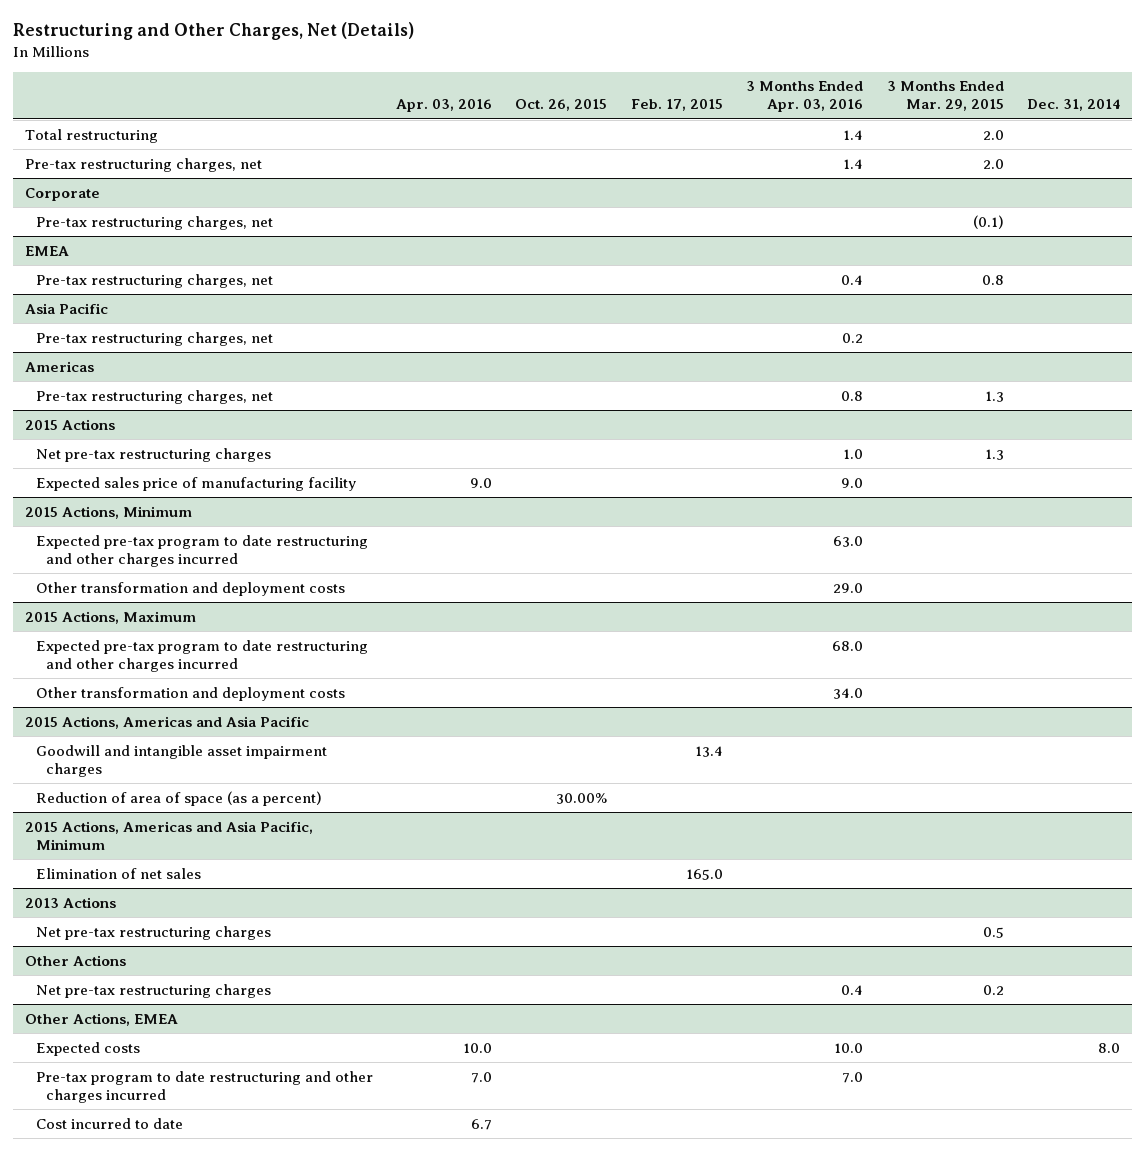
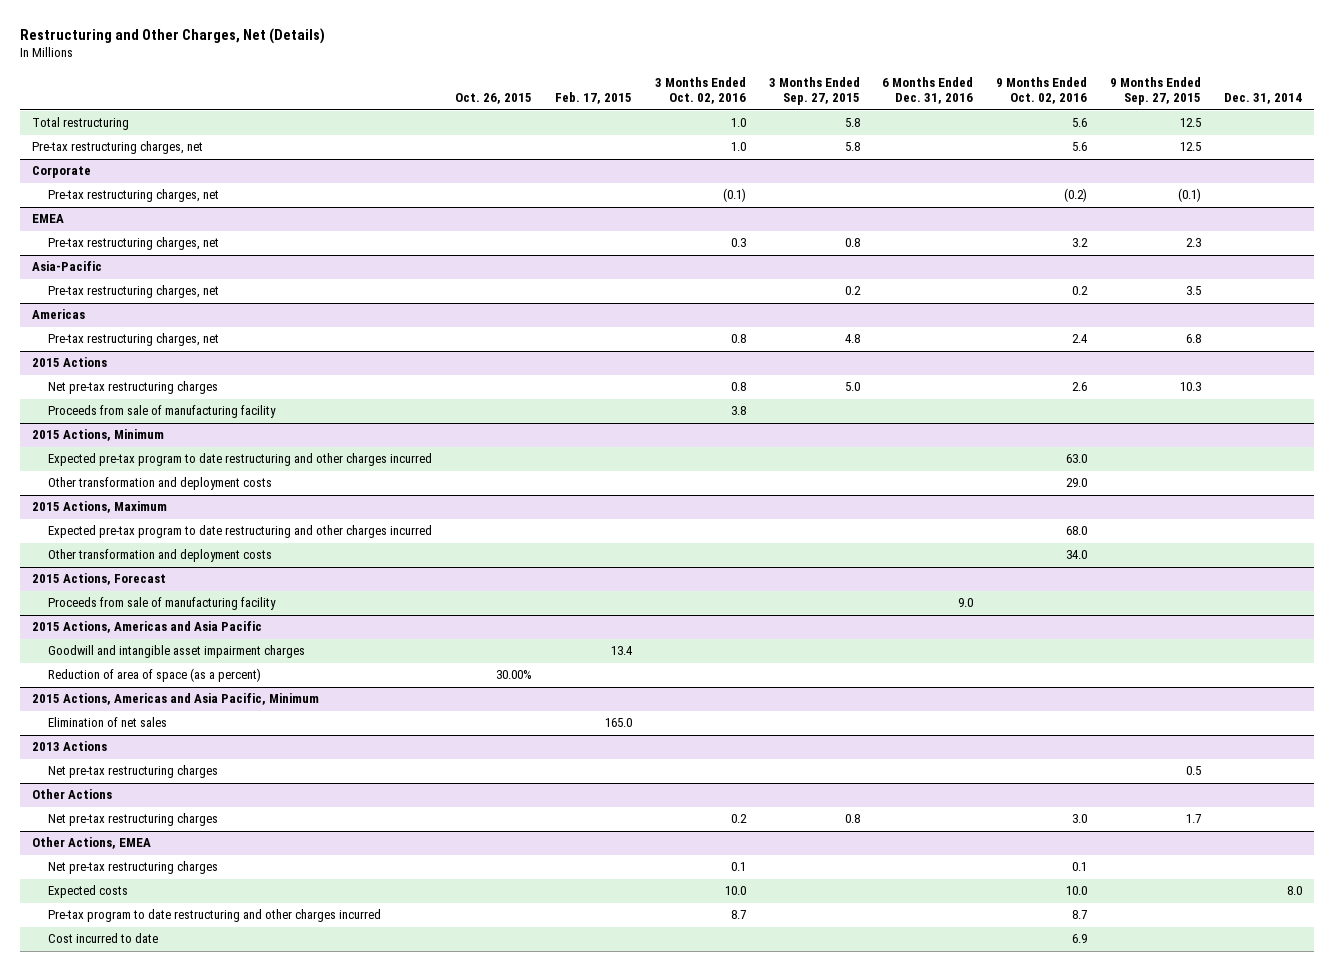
[396,99,493,113] Apr. 03, 2016 -> none
[746,81,864,113] 3 Months Ended Apr. 03, 2016 -> none
[886,81,1004,112] 3 Months Ended Mar. 29, 2015 -> none
none -> [654,76,746,105] 3 Months Ended Oct. 02, 2016
none -> [768,76,860,106] 3 Months Ended Sep. 27, 2015
none -> [882,76,974,105] 6 Months Ended Dec. 31, 2016
none -> [996,76,1088,105] 9 Months Ended Oct. 02, 2016
none -> [1110,76,1202,106] 9 Months Ended Sep. 27, 2015
[24,302,108,314] Asia Pacific -> [31,261,102,272] Asia-Pacific
[35,476,356,491] Expected sales price of manufacturing facility -> none
none -> [47,405,276,419] Proceeds from sale of manufacturing facility
none -> [31,573,166,586] 2015 Actions, Forecast
none -> [47,597,276,611] Proceeds from sale of manufacturing facility
none -> [47,861,218,875] Net pre-tax restructuring charges

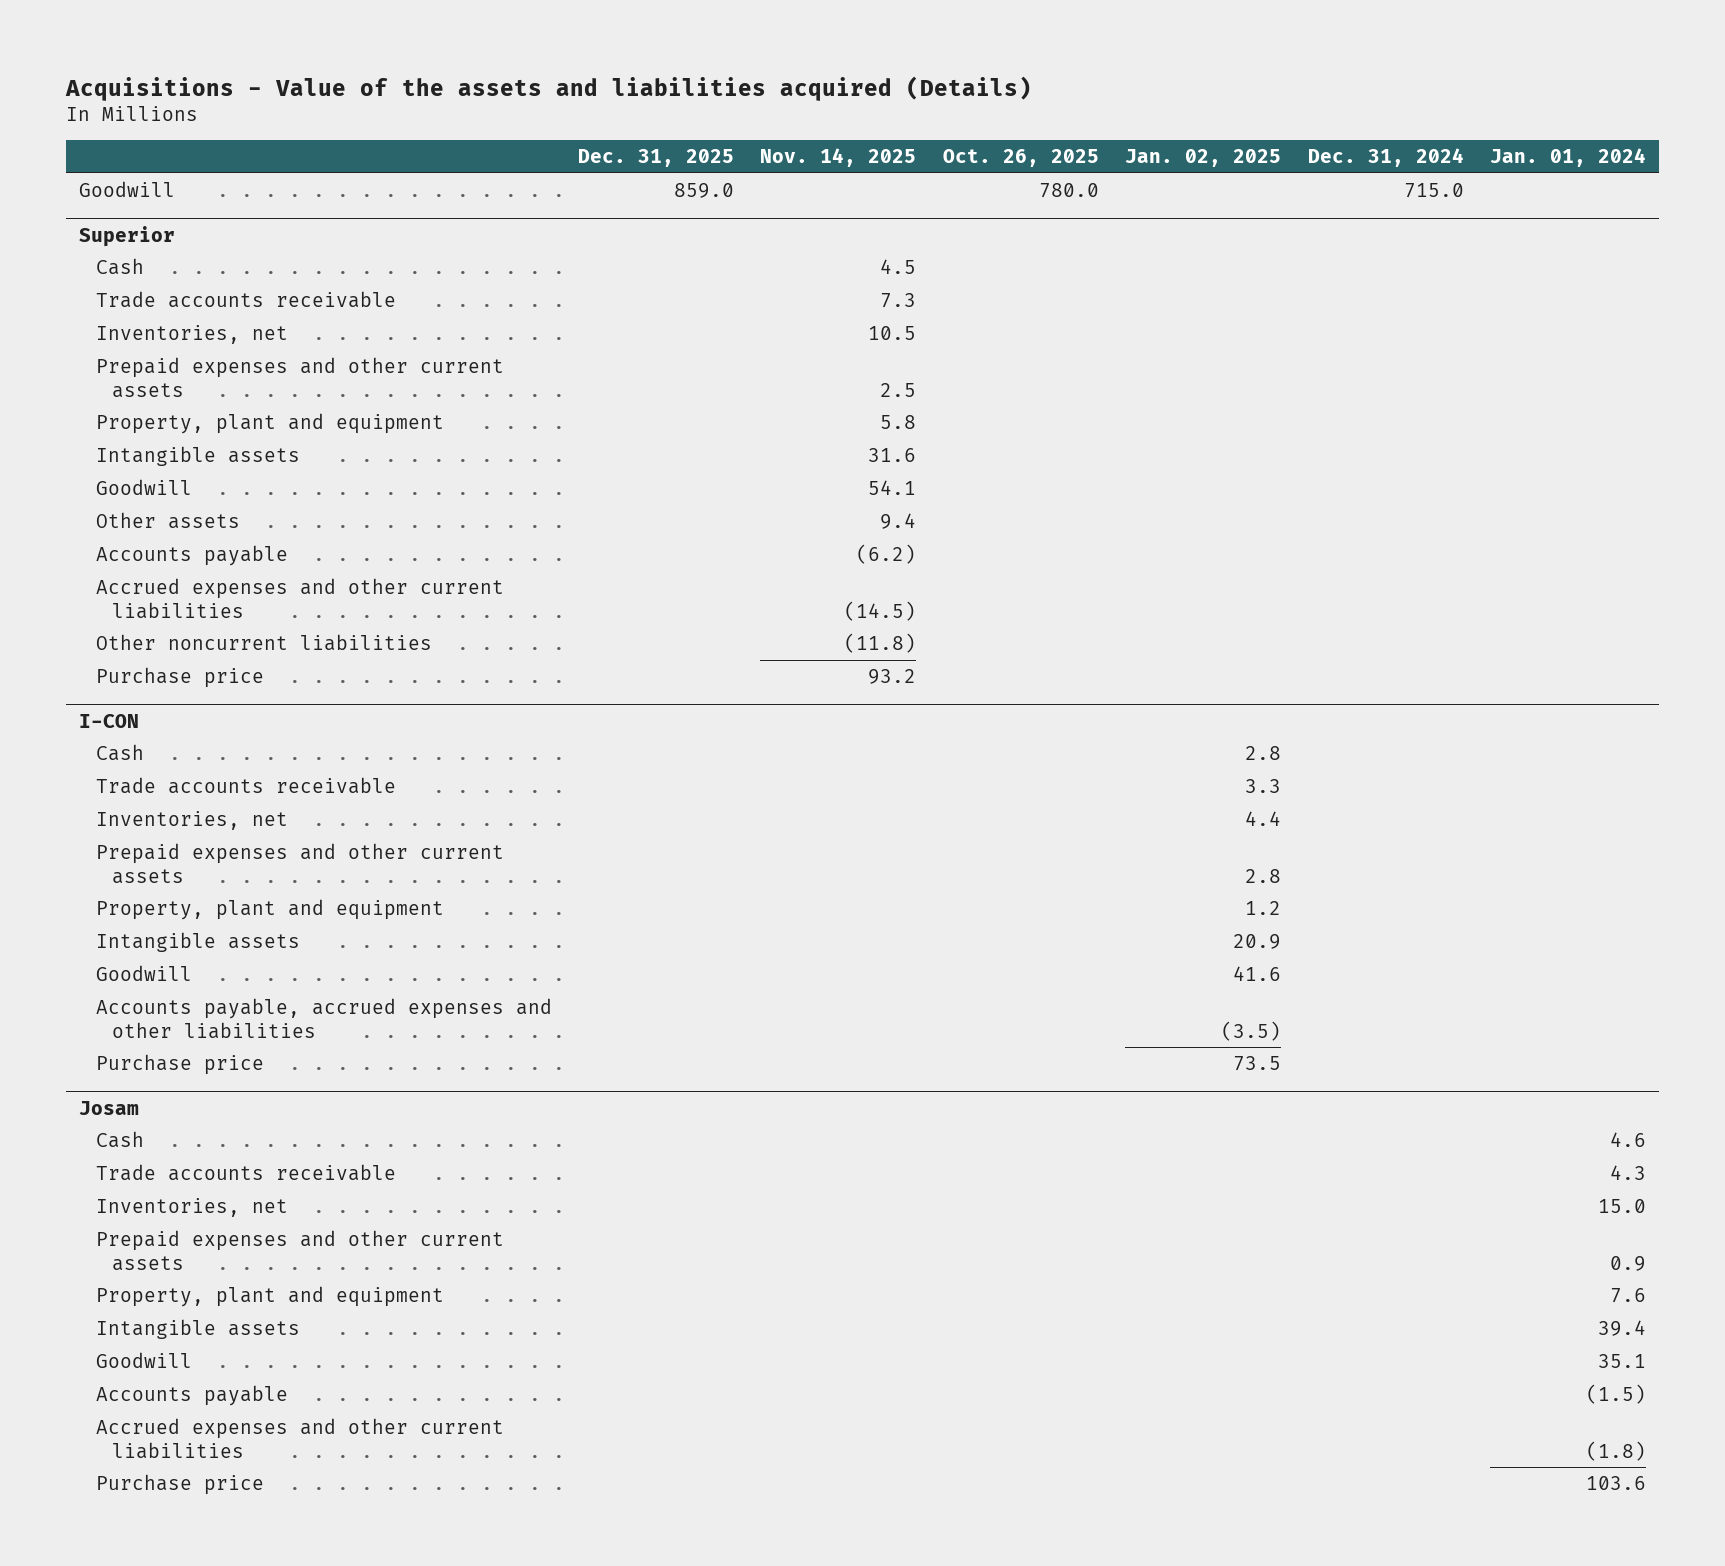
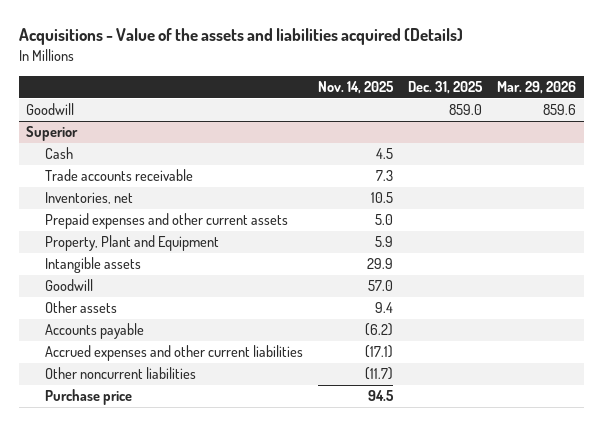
[942,149,1099,168] Oct. 26, 2025 -> none
[1125,149,1282,168] Jan. 02, 2025 -> none
[1307,148,1464,168] Dec. 31, 2024 -> none
[1489,148,1646,168] Jan. 01, 2024 -> none
none -> [497,81,577,95] Mar. 29, 2026
[880,382,917,397] 2.5 -> [375,214,394,226] 5.0
[95,412,444,434] Property, plant and equipment -> [45,235,220,252] Property, Plant and Equipment
[880,414,917,429] 5.8 -> [375,236,394,248] 5.9
[868,447,917,462] 31.6 -> [367,258,394,270] 29.9
[868,479,917,495] 54.1 -> [368,280,394,292] 57.0
[79,713,140,728] I-CON -> none
[95,743,144,761] Cash -> none
[95,776,396,794] Trade accounts receivable -> none
[95,810,288,830] Inventories, net -> none
[95,842,504,884] Prepaid expenses and other current assets -> none
[95,898,444,920] Property, plant and equipment -> none
[95,931,300,952] Intangible assets -> none
[95,964,192,981] Goodwill -> none
[95,997,552,1039] Accounts payable, accrued expenses and other liabilities -> none
[95,1053,264,1075] Purchase price -> none
[79,1100,140,1115] Josam -> none
[95,1130,144,1148] Cash -> none
[95,1163,396,1181] Trade accounts receivable -> none
[95,1197,288,1217] Inventories, net -> none
[95,1229,504,1271] Prepaid expenses and other current assets -> none
[95,1285,444,1307] Property, plant and equipment -> none
[95,1318,300,1339] Intangible assets -> none
[95,1351,192,1368] Goodwill -> none
[95,1384,288,1406] Accounts payable -> none
[95,1417,504,1459] Accrued expenses and other current liabilities -> none
[95,1473,264,1495] Purchase price -> none
[844,600,917,621] (14.5) -> [365,345,394,359] (17.1)
[844,632,917,653] (11.8) -> [365,367,394,381] (11.7)
[868,668,917,684] 93.2 -> [368,390,395,402] 94.5

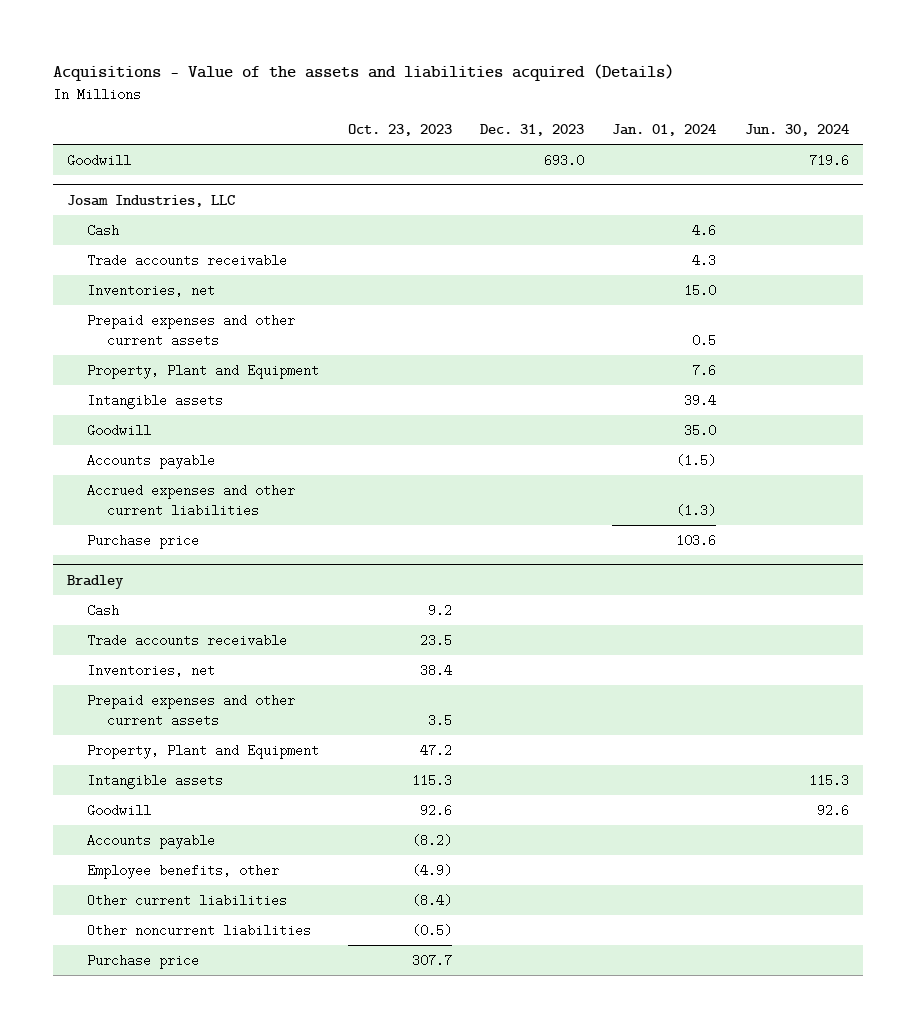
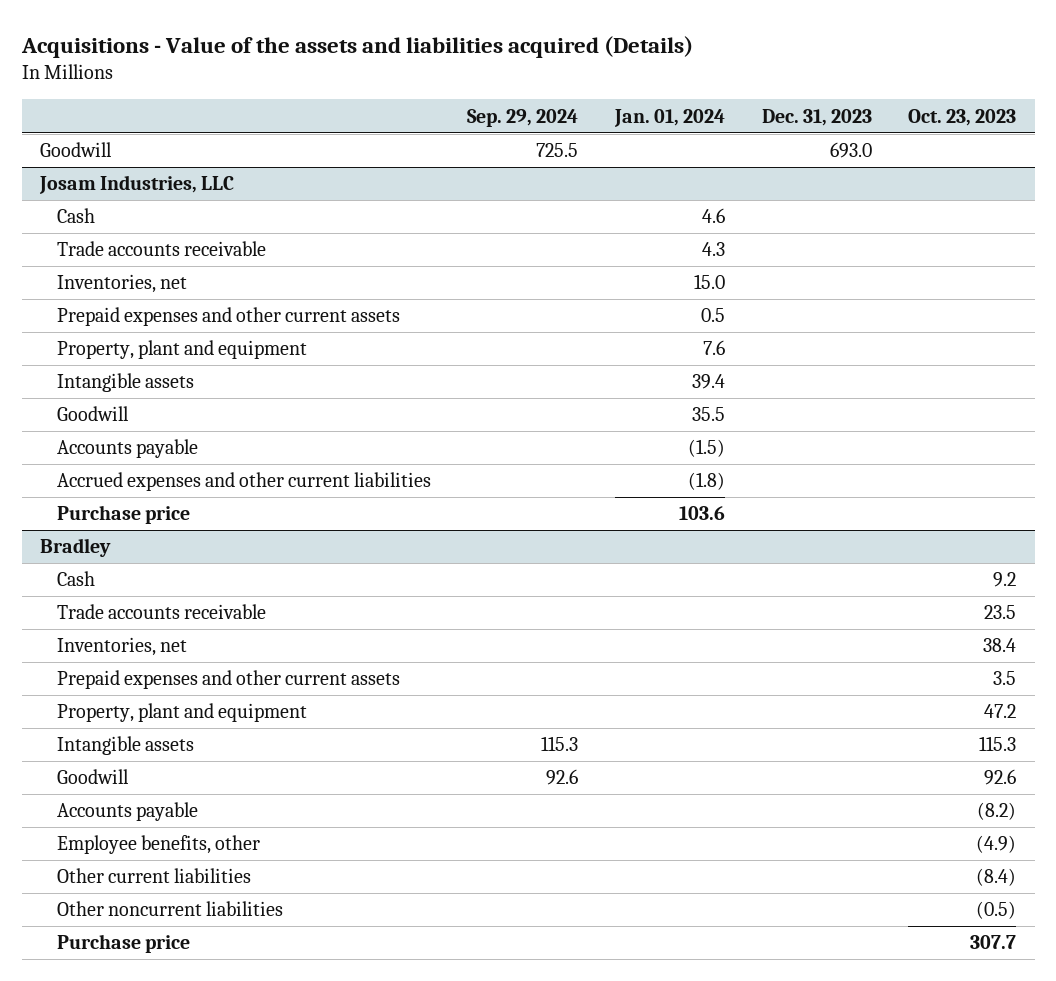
[744,123,849,136] Jun. 30, 2024 -> none
none -> [467,108,579,127] Sep. 29, 2024
[87,363,320,379] Property, Plant and Equipment -> [56,340,307,360] Property, plant and equipment
[684,423,717,437] 35.0 -> [692,407,726,422] 35.5
[676,503,717,517] (1.3) -> [688,472,726,491] (1.8)
[87,743,320,759] Property, Plant and Equipment -> [56,703,307,723] Property, plant and equipment

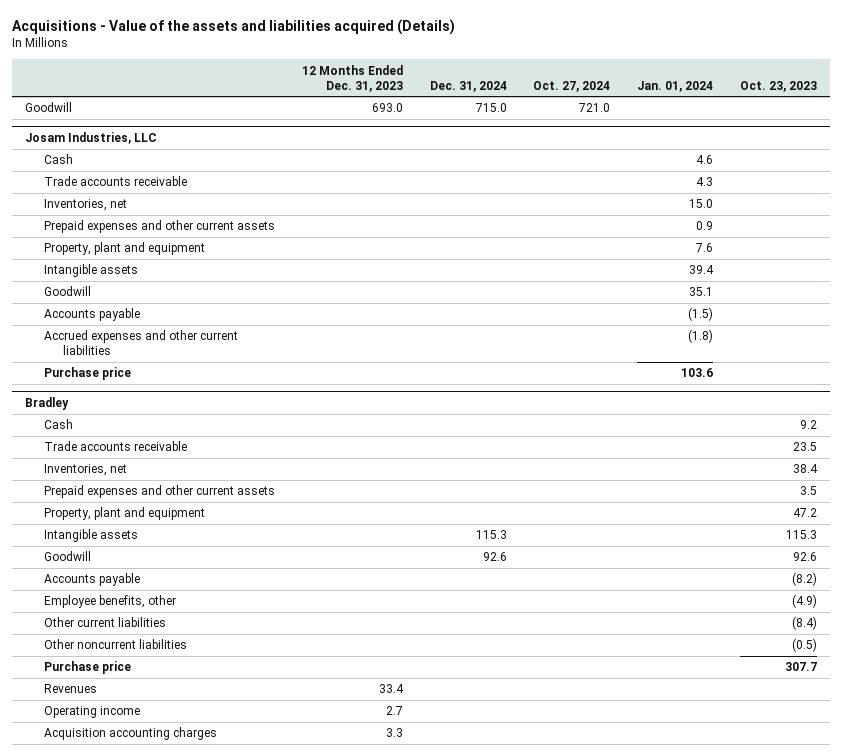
[467,108,579,127] Sep. 29, 2024 -> none
[761,108,872,126] Dec. 31, 2023 -> none
none -> [301,64,403,92] 12 Months Ended Dec. 31, 2023
none -> [429,80,507,92] Dec. 31, 2024
none -> [533,80,611,92] Oct. 27, 2024
[701,308,726,323] 0.5 -> [695,221,713,231] 0.9
[692,407,726,422] 35.5 -> [688,287,713,297] 35.1
none -> [44,684,98,694] Revenues
none -> [44,706,141,719] Operating income
none -> [44,727,218,741] Acquisition accounting charges

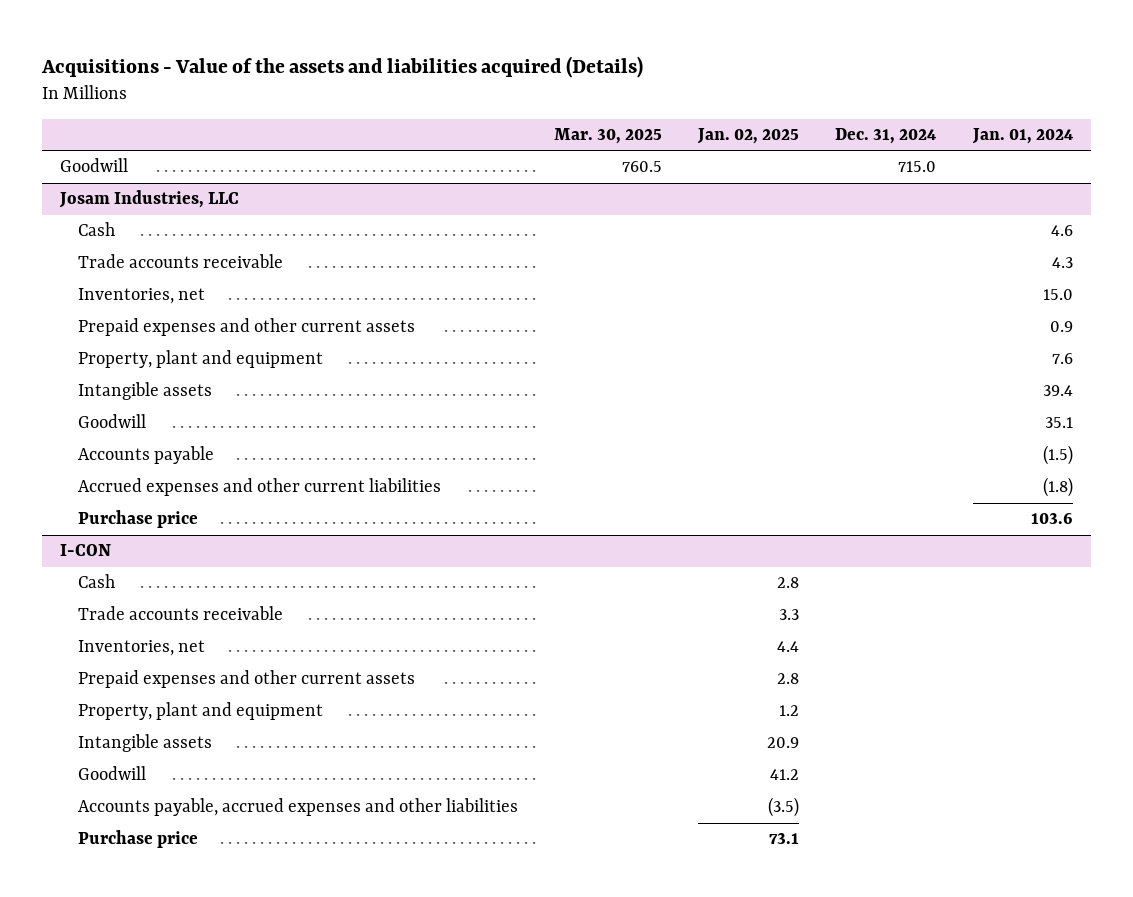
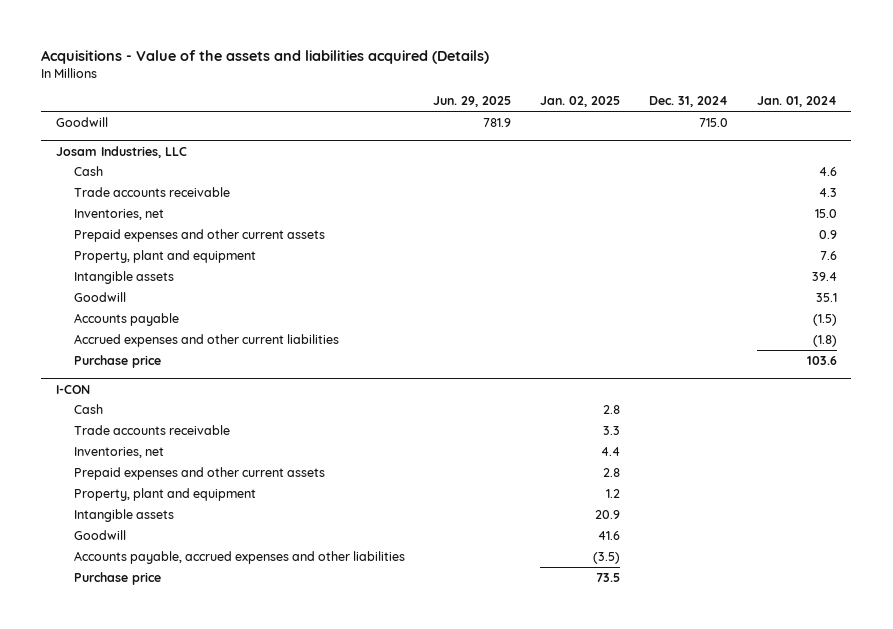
[553,127,662,144] Mar. 30, 2025 -> none
none -> [433,96,512,108] Jun. 29, 2025
[770,769,800,781] 41.2 -> [598,530,621,540] 41.6
[769,833,800,845] 73.1 -> [596,572,621,582] 73.5

